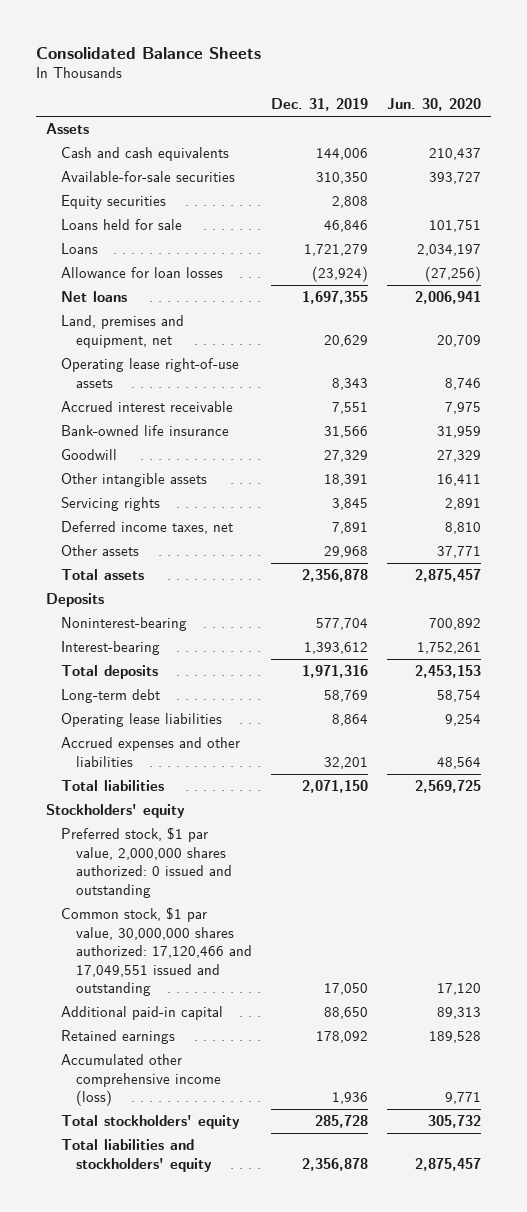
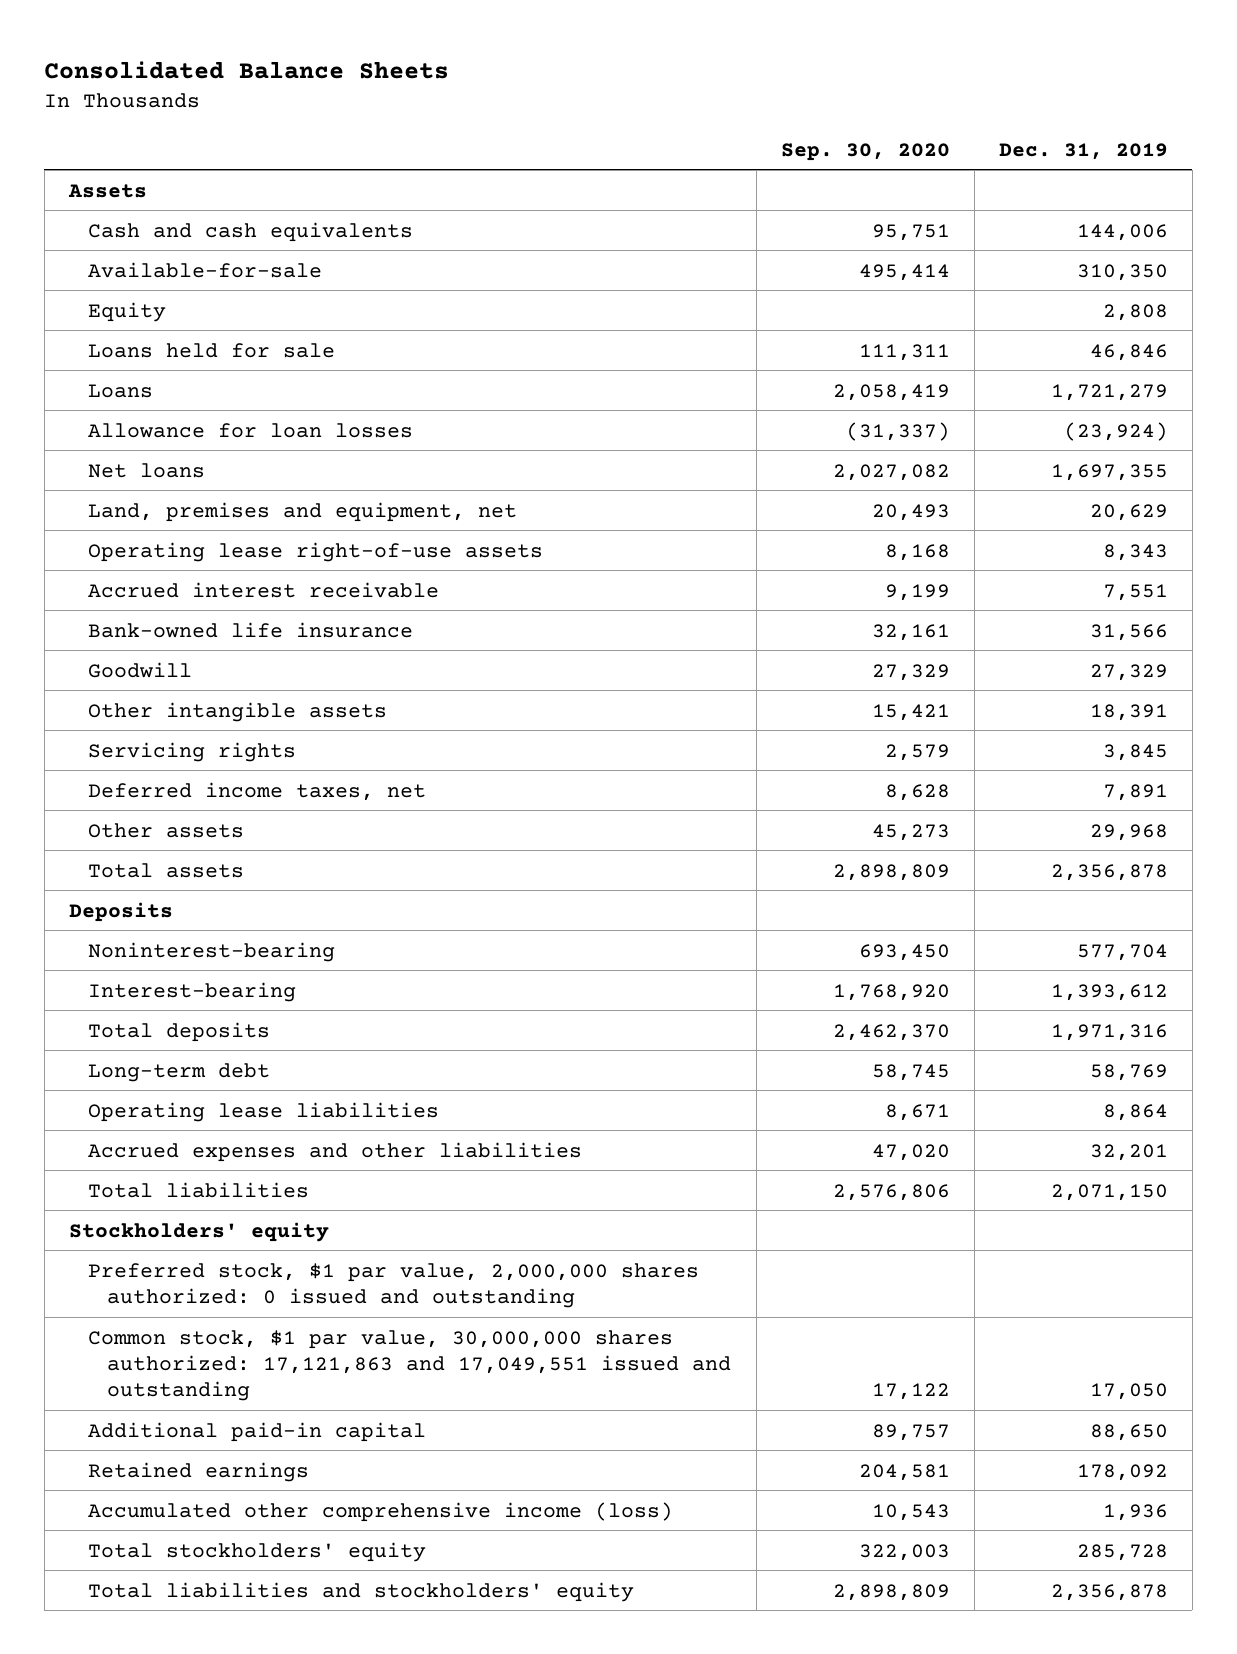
[387,98,482,112] Jun. 30, 2020 -> none
none -> [780,142,950,161] Sep. 30, 2020
[60,171,235,183] Available-for-sale securities -> [88,261,323,278] Available-for-sale
[60,195,166,210] Equity securities -> [88,301,167,322] Equity
[60,907,252,997] Common stock, $1 par value, 30,000,000 shares authorized: 17,120,466 and 17,049,551 issued and outstanding -> [88,1329,732,1401] Common stock, $1 par value, 30,000,000 shares authorized: 17,121,863 and 17,049,551 issued and outstanding

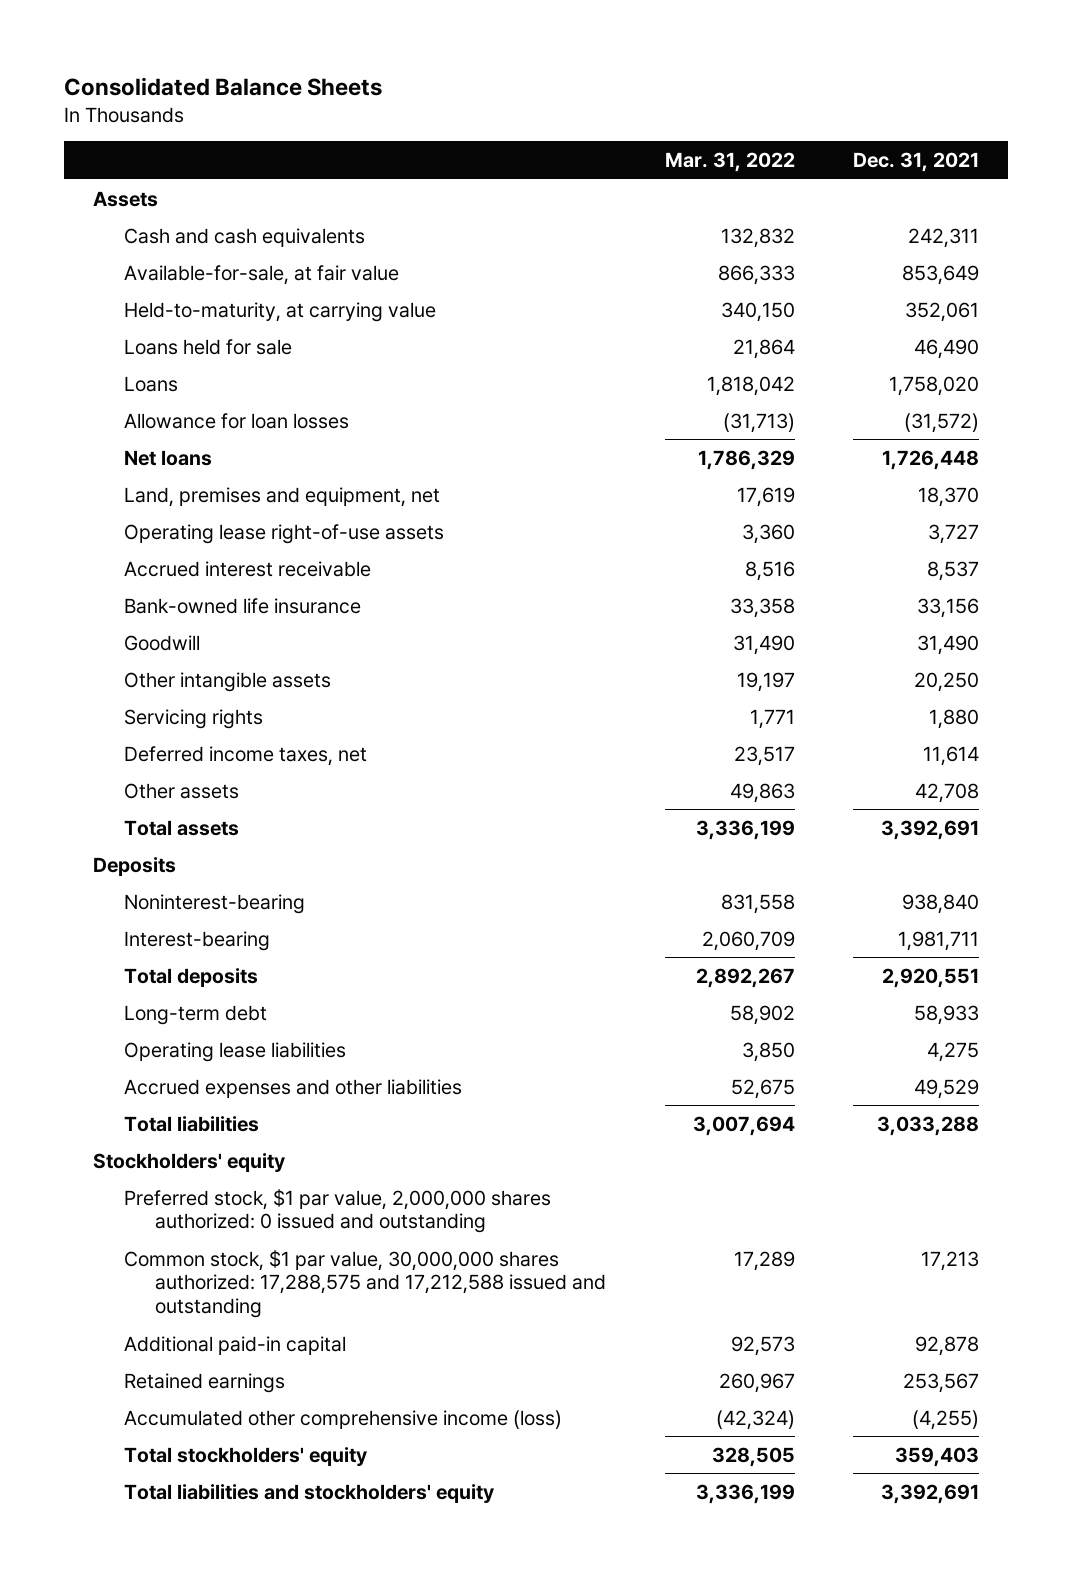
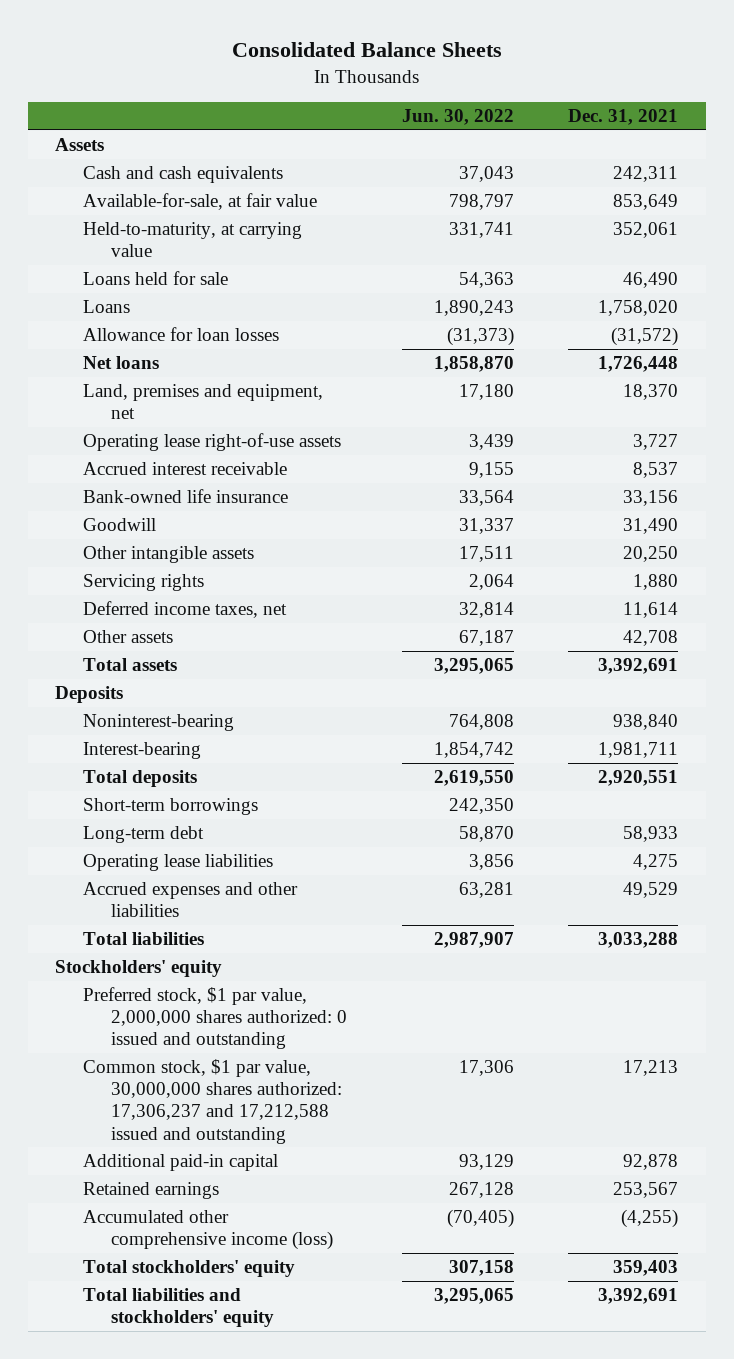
[664,152,795,173] Mar. 31, 2022 -> none
none -> [401,108,514,125] Jun. 30, 2022
none -> [83,797,259,815] Short-term borrowings
[124,1249,607,1319] Common stock, $1 par value, 30,000,000 shares authorized: 17,288,575 and 17,212,588 issued and outstanding -> [83,1058,342,1144] Common stock, $1 par value, 30,000,000 shares authorized: 17,306,237 and 17,212,588 issued and outstanding

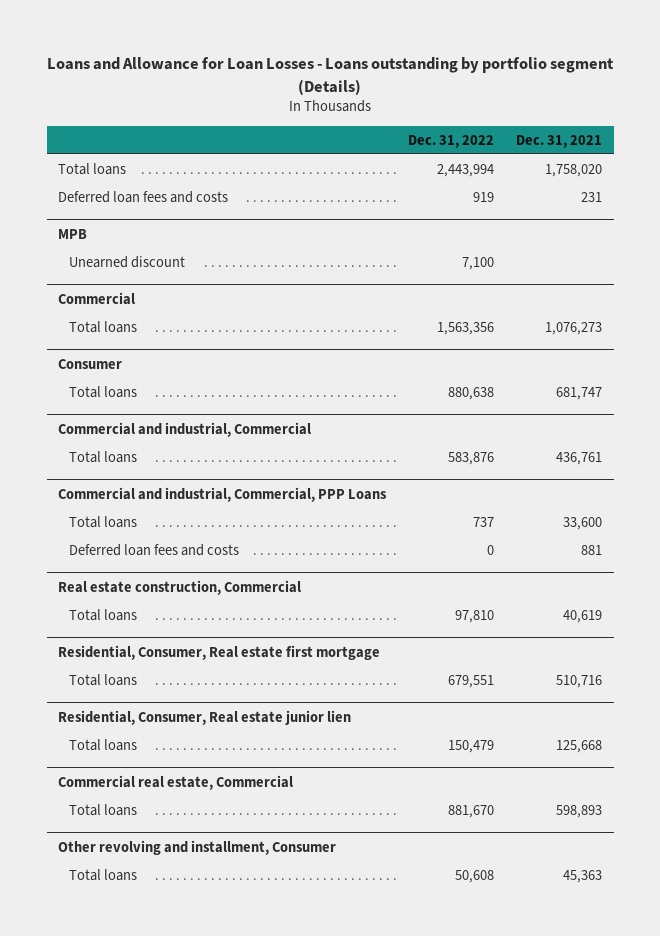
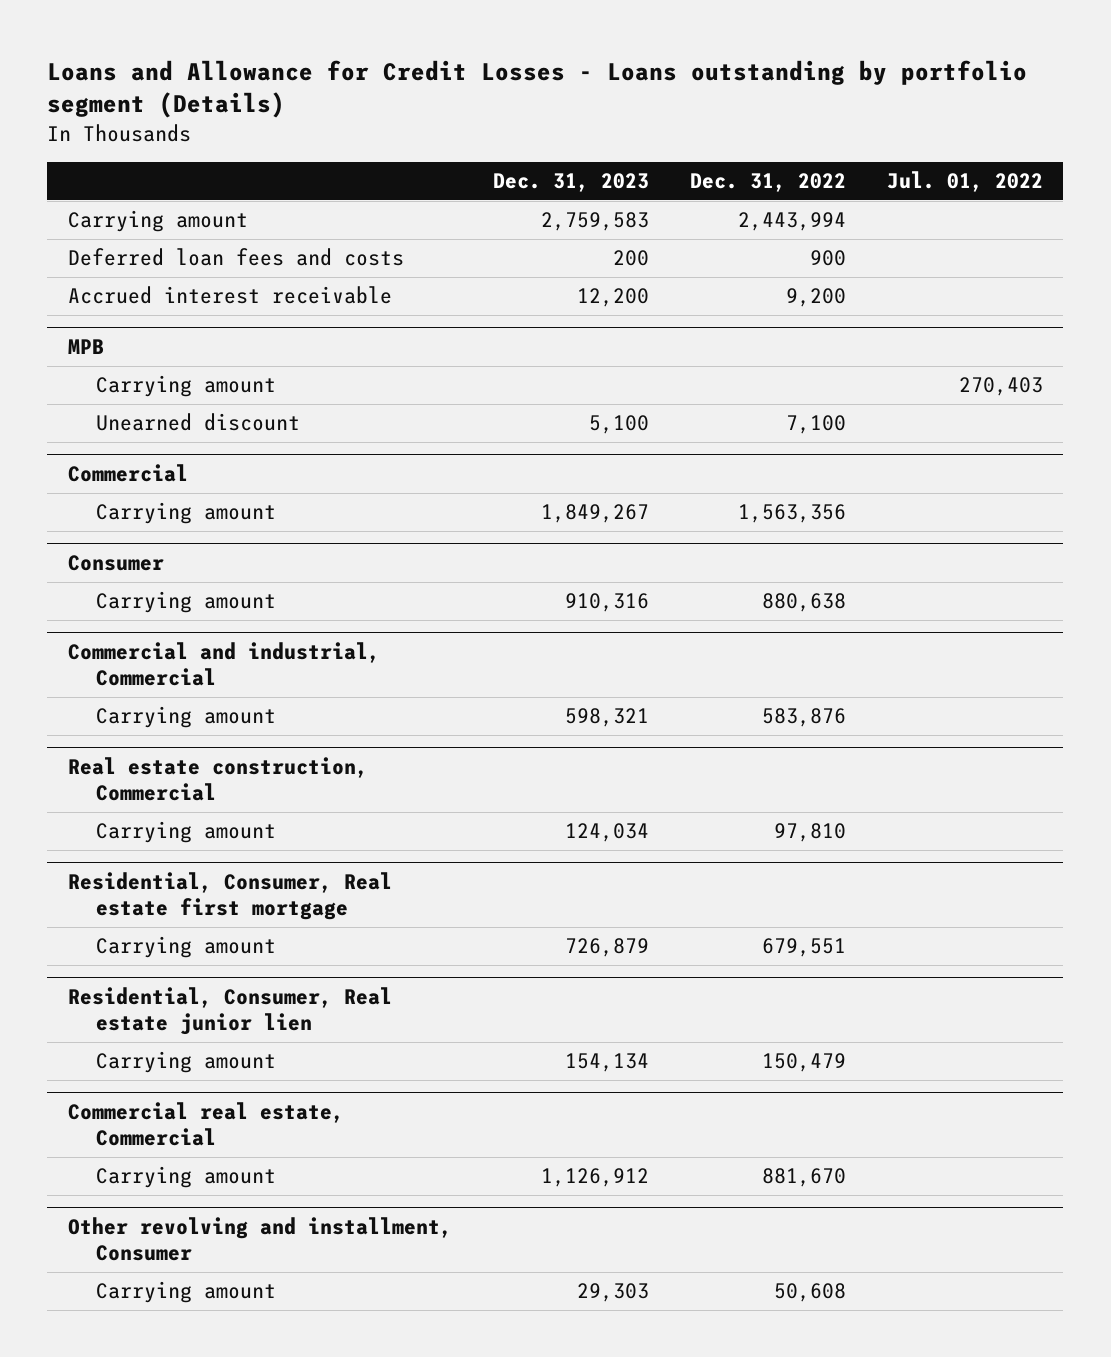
[47,57,615,95] Loans and Allowance for Loan Losses - Loans outstanding by portfolio segment (Details) -> [47,59,1028,119] Loans and Allowance for Credit Losses - Loans outstanding by portfolio segment (Details)
[516,134,603,148] Dec. 31, 2021 -> none
none -> [492,172,649,192] Dec. 31, 2023
none -> [886,170,1043,192] Jul. 01, 2022
[57,162,126,175] Total loans -> [67,210,248,233] Carrying amount
[473,191,495,202] 919 -> [809,250,846,267] 900
none -> [67,286,392,305] Accrued interest receivable
none -> [96,375,277,398] Carrying amount
[68,320,137,333] Total loans -> [96,502,277,525] Carrying amount
[68,385,137,398] Total loans -> [96,591,277,614] Carrying amount
[57,486,387,502] Commercial and industrial, Commercial, PPP Loans -> none
[68,515,137,528] Total loans -> none
[68,543,239,556] Deferred loan fees and costs -> none
[68,450,137,463] Total loans -> [96,706,277,729] Carrying amount
[68,608,137,621] Total loans -> [96,821,277,844] Carrying amount
[68,673,137,686] Total loans -> [96,936,277,959] Carrying amount
[68,738,137,751] Total loans -> [96,1051,277,1074] Carrying amount
[68,803,137,816] Total loans -> [96,1166,277,1189] Carrying amount
[68,868,137,881] Total loans -> [96,1281,277,1304] Carrying amount

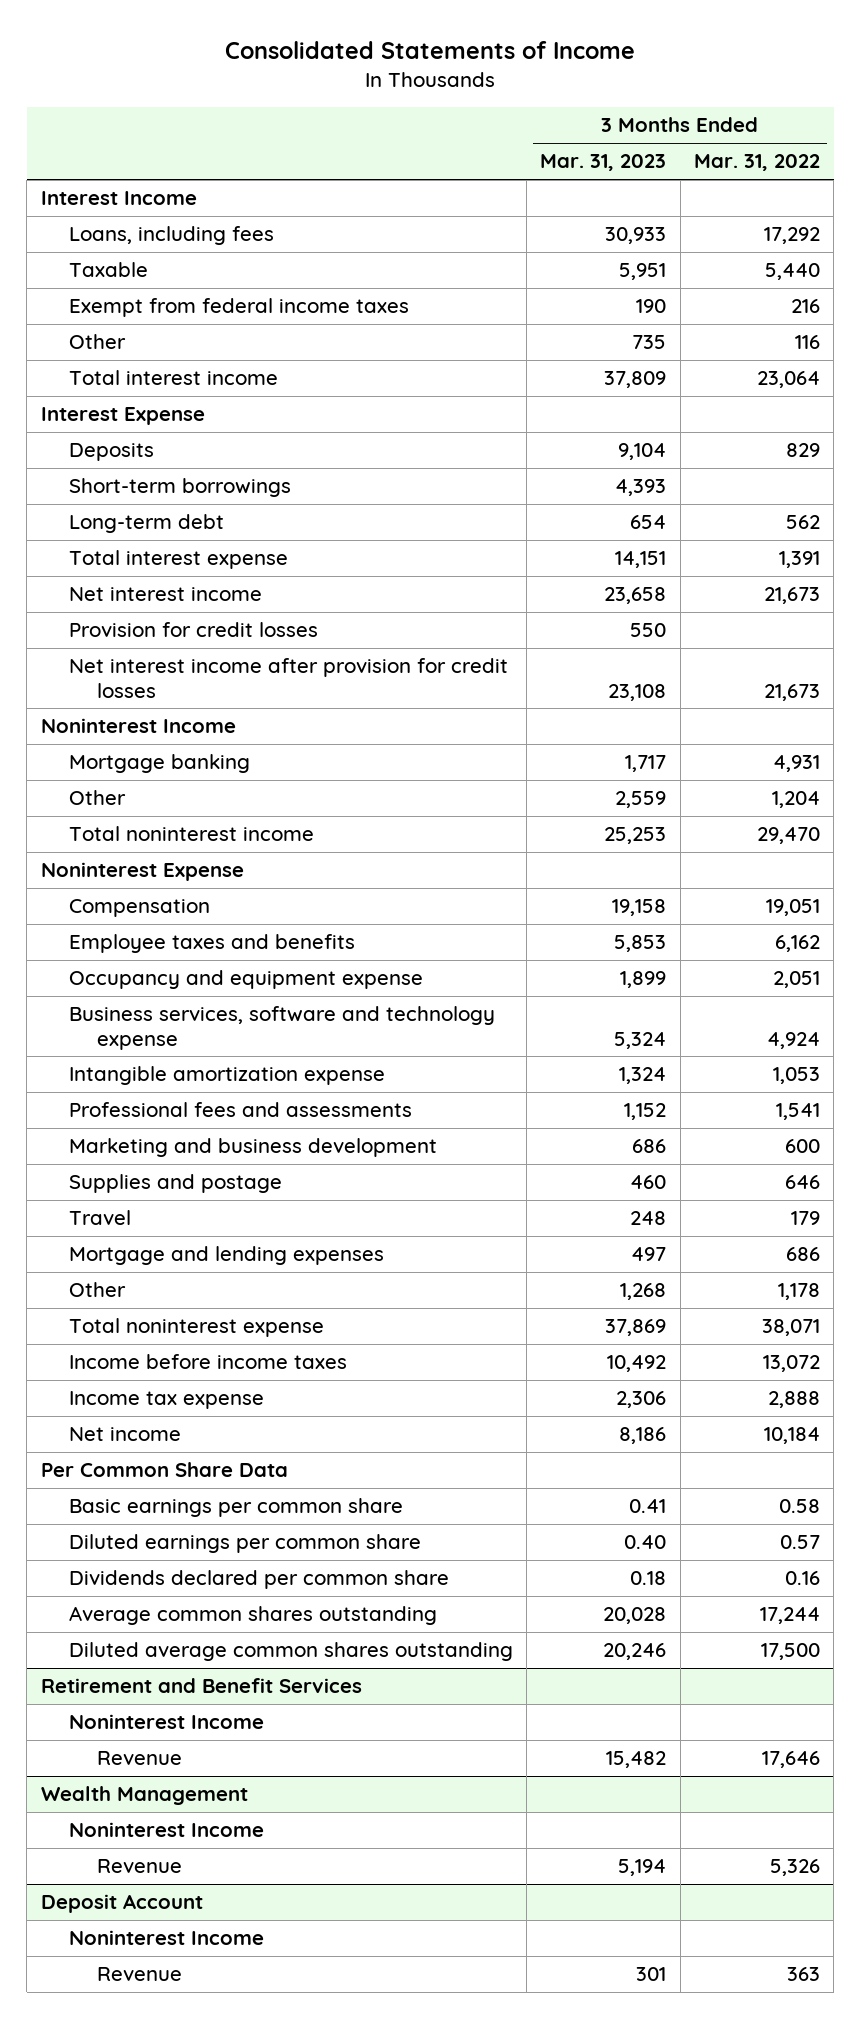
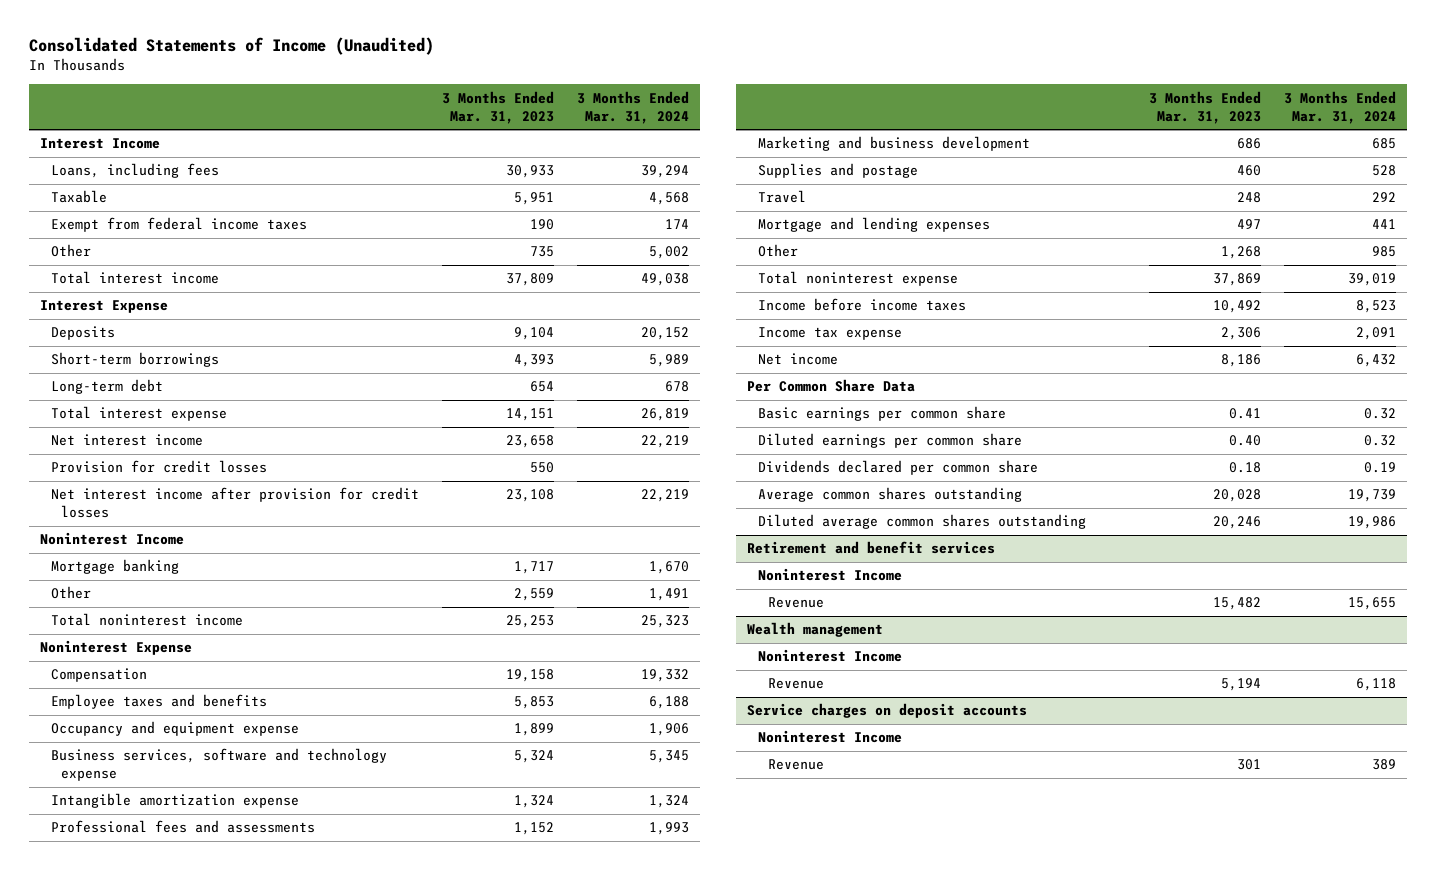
[225,40,636,59] Consolidated Statements of Income -> [28,36,434,55] Consolidated Statements of Income (Unaudited)
[693,154,820,172] Mar. 31, 2022 -> none
none -> [576,90,689,124] 3 Months Ended Mar. 31, 2024
[40,1678,362,1694] Retirement and Benefit Services -> [747,541,996,555] Retirement and benefit services
[40,1786,248,1806] Wealth Management -> [747,622,884,638] Wealth management
[40,1894,203,1914] Deposit Account -> [747,703,1028,719] Service charges on deposit accounts

